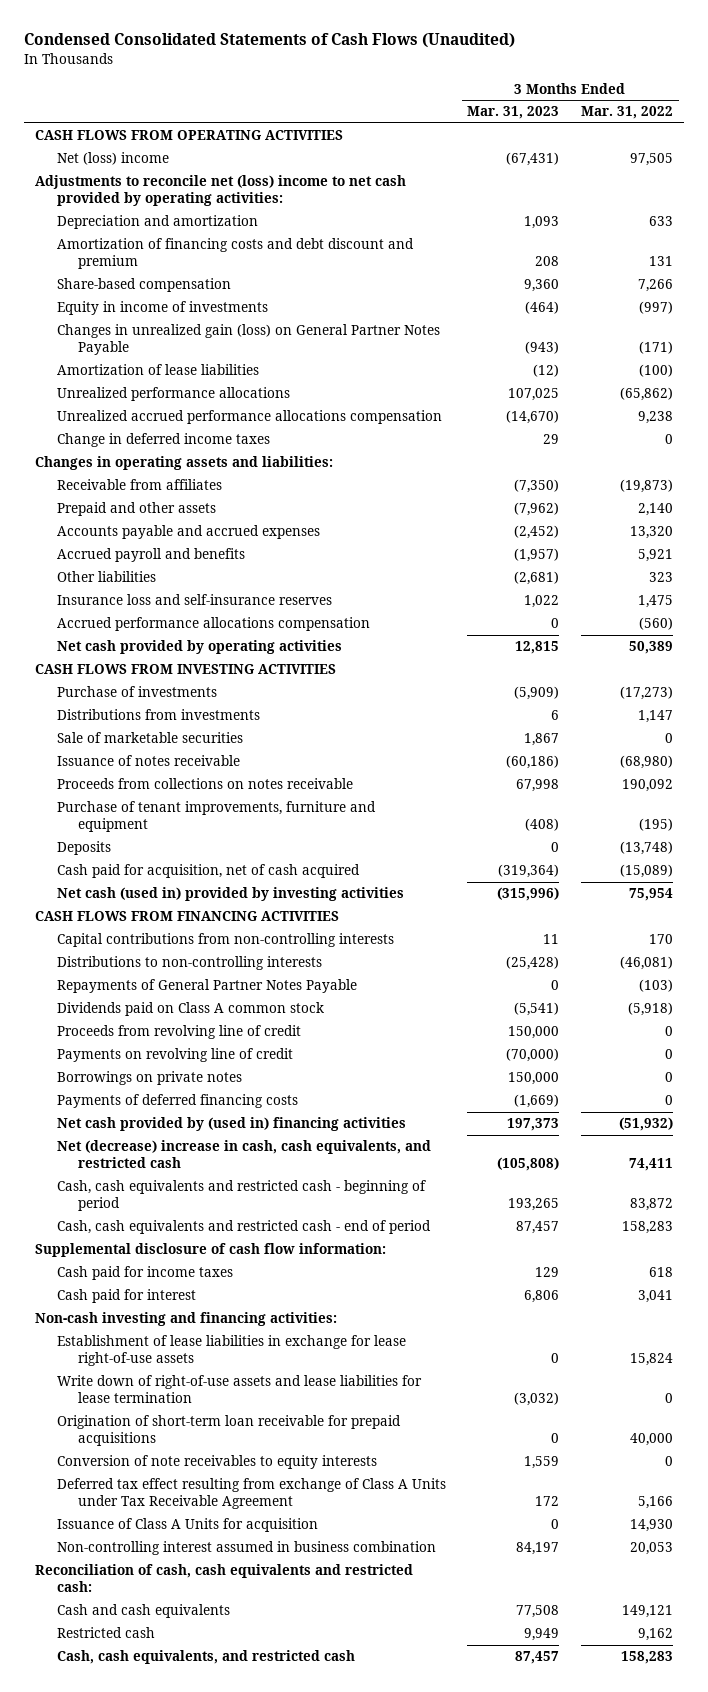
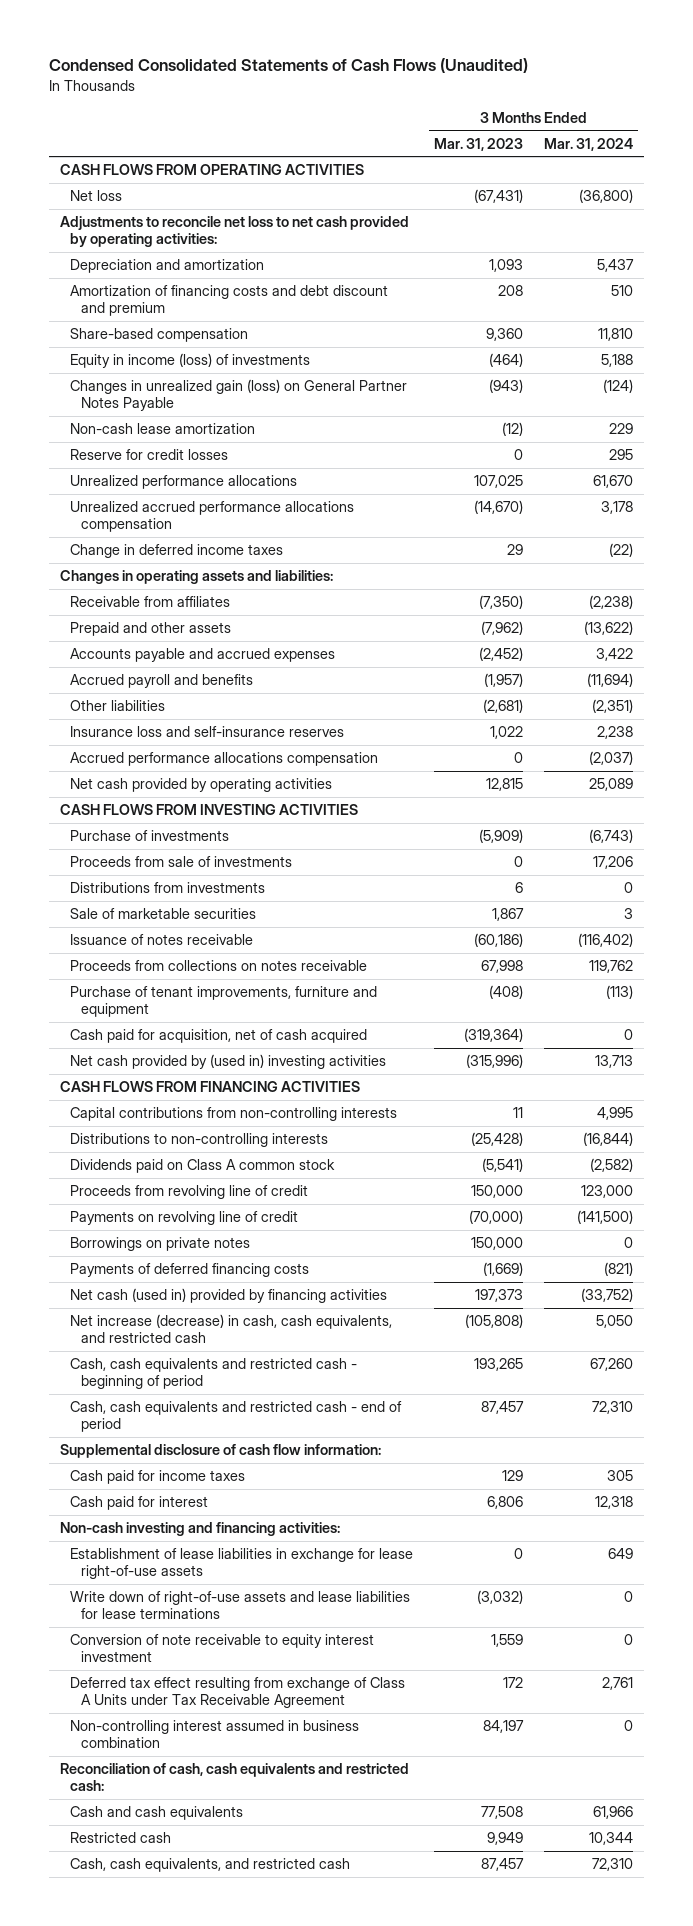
[581,106,674,120] Mar. 31, 2022 -> none
none -> [544,137,634,151] Mar. 31, 2024
[56,152,169,166] Net (loss) income -> [70,190,123,202] Net loss
[35,175,407,207] Adjustments to reconcile net (loss) income to net cash provided by operating activities: -> [59,216,409,248] Adjustments to reconcile net loss to net cash provided by operating activities:
[56,301,268,316] Equity in income of investments -> [70,353,311,369] Equity in income (loss) of investments
[56,364,259,376] Amortization of lease liabilities -> [70,423,256,435] Non-cash lease amortization
none -> [70,449,229,461] Reserve for credit losses
none -> [70,856,293,868] Proceeds from sale of investments
[56,841,111,856] Deposits -> none
[56,887,404,902] Net cash (used in) provided by investing activities -> [70,1054,387,1070] Net cash provided by (used in) investing activities
[56,979,357,994] Repayments of General Partner Notes Payable -> none
[56,1117,406,1132] Net cash provided by (used in) financing activities -> [70,1288,388,1304] Net cash (used in) provided by financing activities
[56,1140,431,1169] Net (decrease) increase in cash, cash equivalents, and restricted cash -> [70,1314,393,1344] Net increase (decrease) in cash, cash equivalents, and restricted cash
[56,1415,401,1447] Origination of short-term loan receivable for prepaid acquisitions -> none
[56,1375,422,1404] Write down of right-of-use assets and lease liabilities for lease termination -> [70,1591,411,1620] Write down of right-of-use assets and lease liabilities for lease terminations
[56,1455,377,1470] Conversion of note receivables to equity interests -> [70,1634,375,1663] Conversion of note receivable to equity interest investment
[56,1518,318,1533] Issuance of Class A Units for acquisition -> none

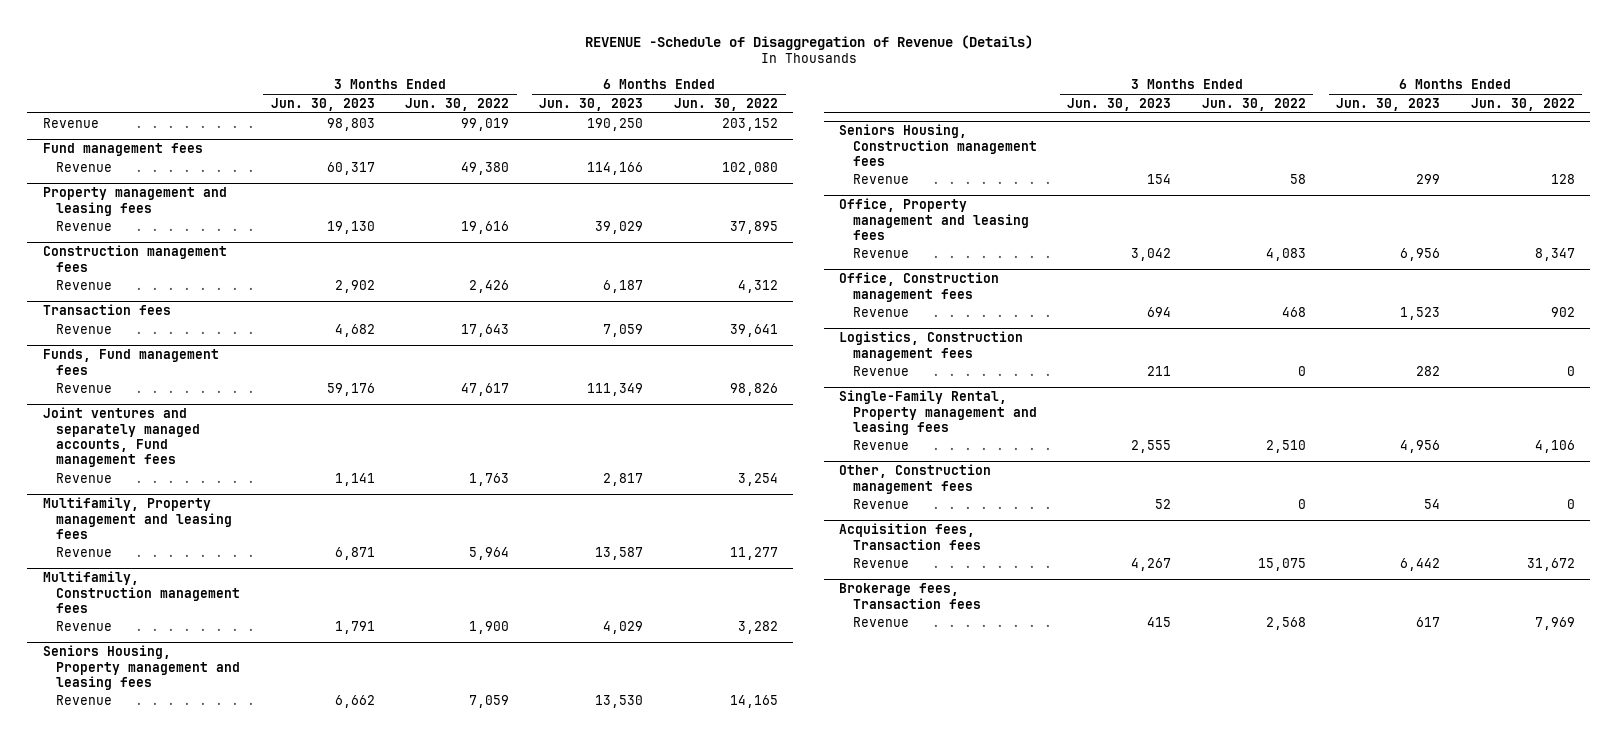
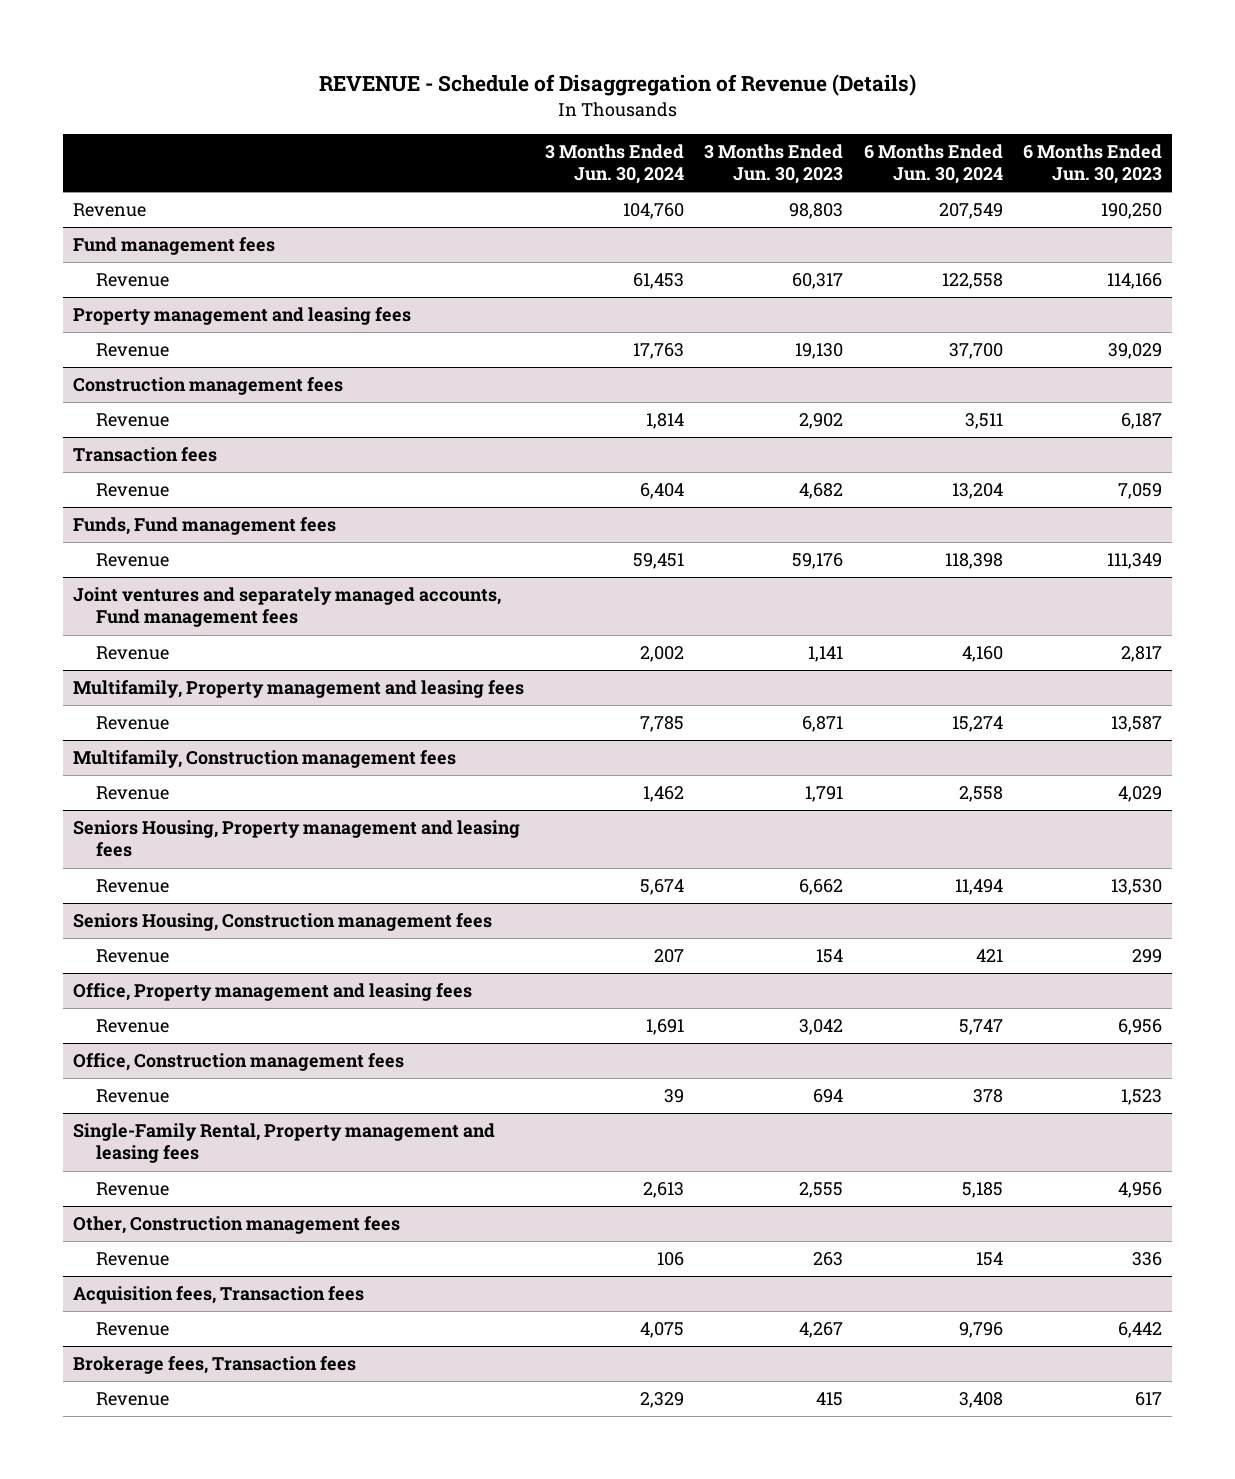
[584,34,1033,50] REVENUE -Schedule of Disaggregation of Revenue (Details) -> [318,74,916,97] REVENUE - Schedule of Disaggregation of Revenue (Details)
[405,97,510,111] Jun. 30, 2022 -> none
[673,97,778,111] Jun. 30, 2022 -> none
none -> [544,143,684,185] 3 Months Ended Jun. 30, 2024
none -> [863,143,1003,185] 6 Months Ended Jun. 30, 2024
[839,331,1024,361] Logistics, Construction management fees -> none
[852,365,909,376] Revenue -> none
[1155,498,1172,509] 52 -> [813,1252,844,1267] 263
[1424,498,1441,509] 54 -> [1132,1252,1163,1267] 336

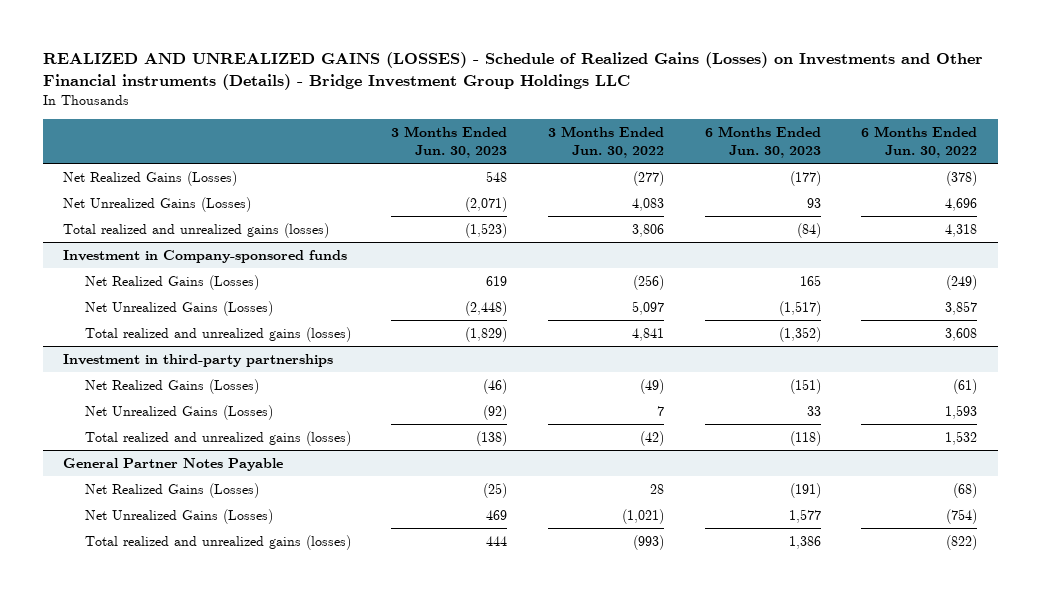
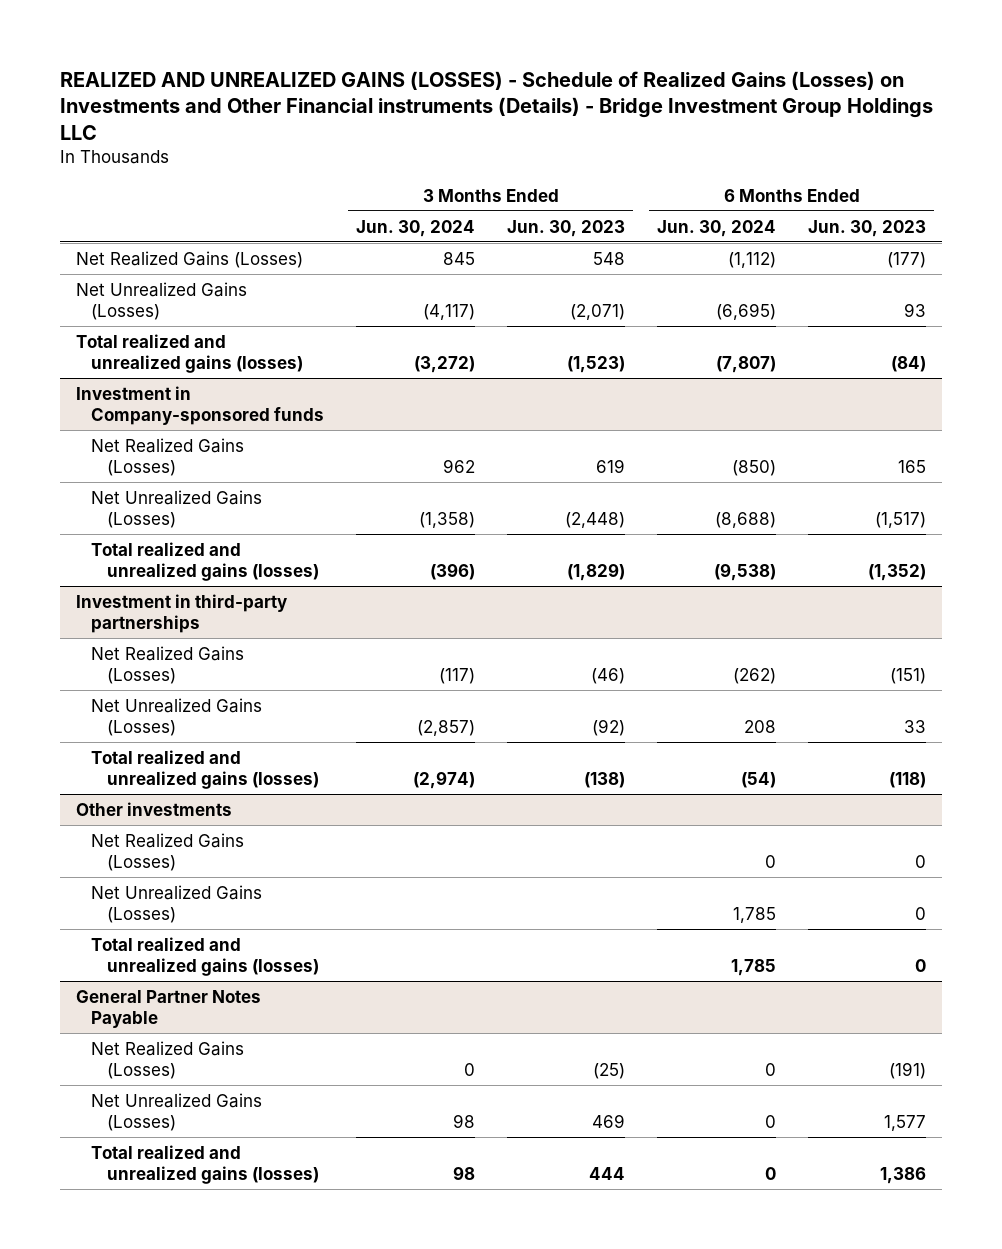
[548,126,665,159] 3 Months Ended Jun. 30, 2022 -> none
[861,126,978,159] 6 Months Ended Jun. 30, 2022 -> none
none -> [356,219,476,237] Jun. 30, 2024
none -> [657,219,777,237] Jun. 30, 2024
none -> [75,801,232,816] Other investments
none -> [91,832,245,871] Net Realized Gains (Losses)
none -> [91,884,263,923] Net Unrealized Gains (Losses)
none -> [91,936,319,976] Total realized and unrealized gains (losses)

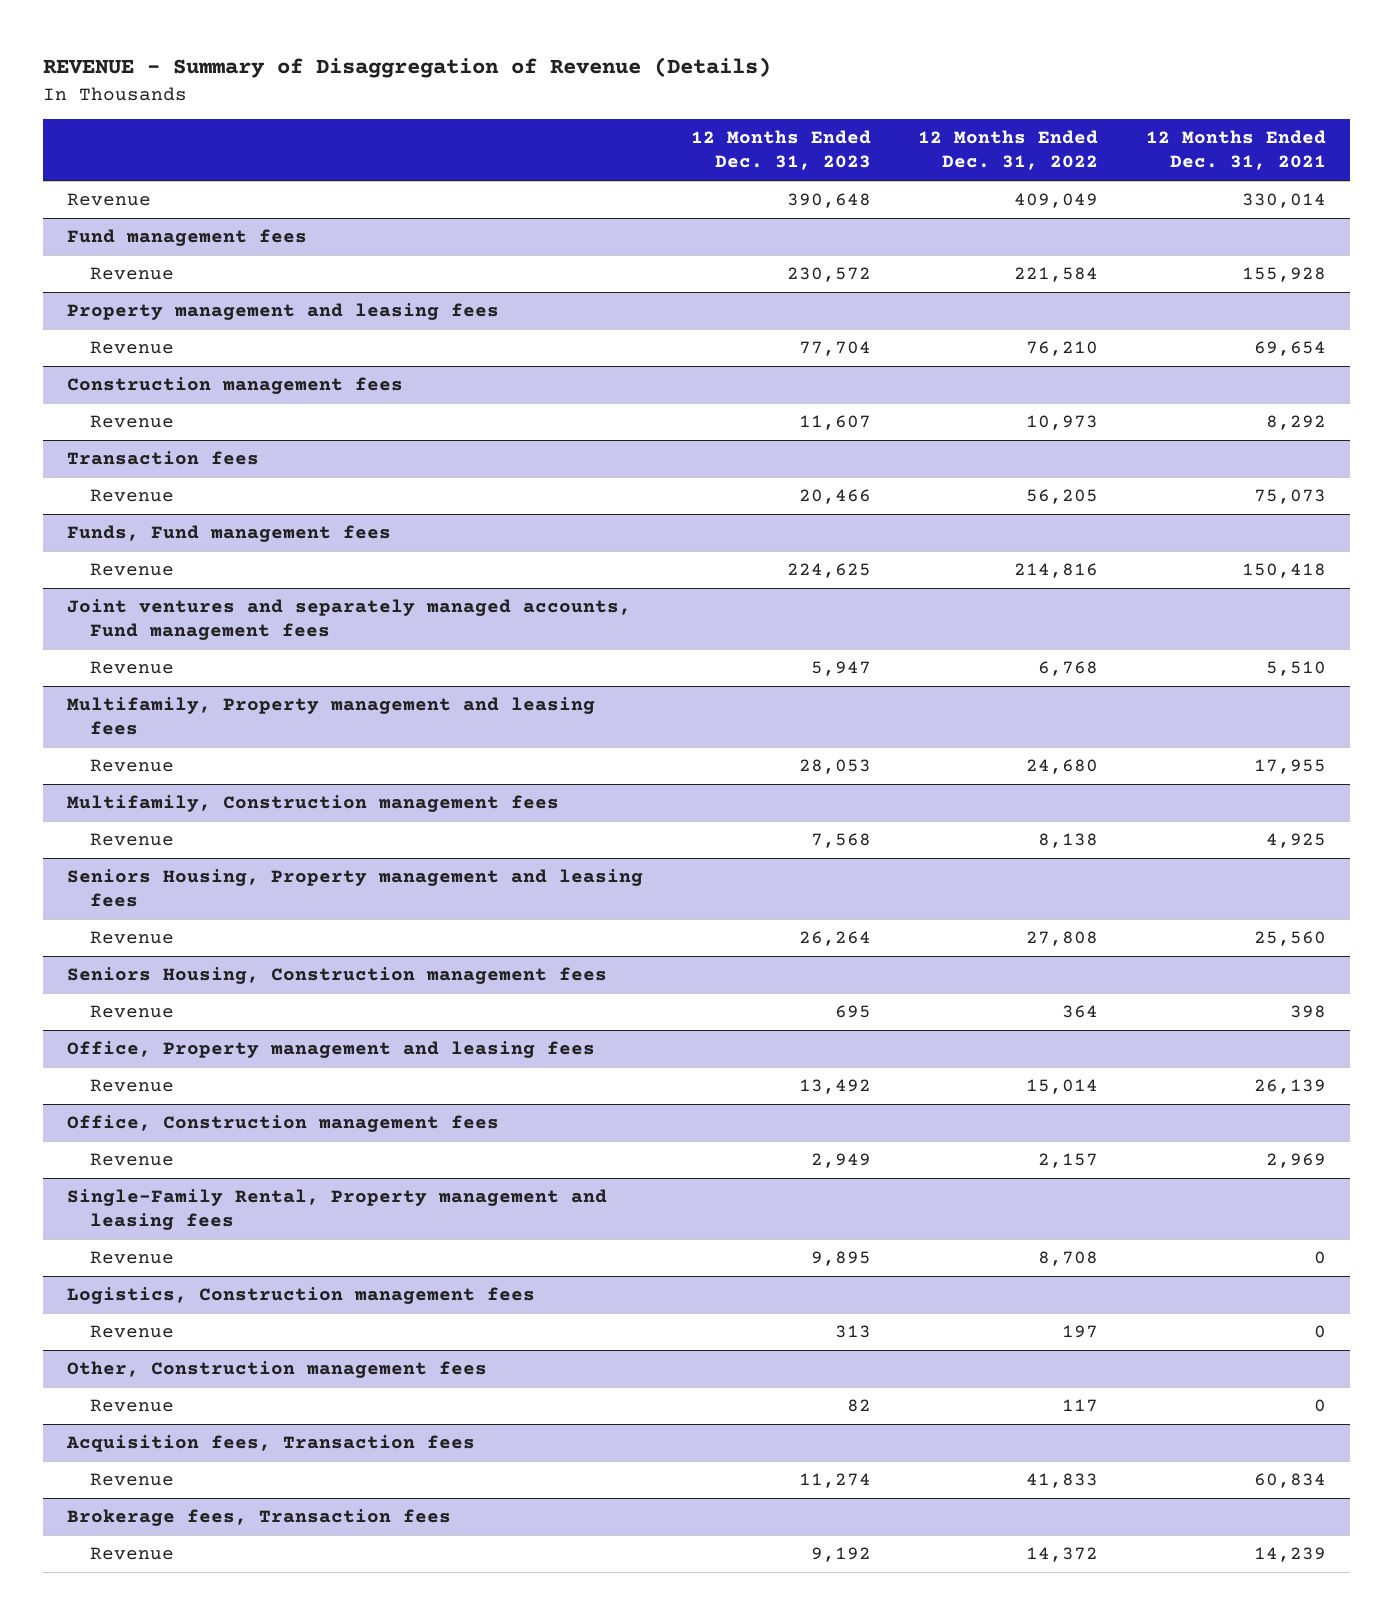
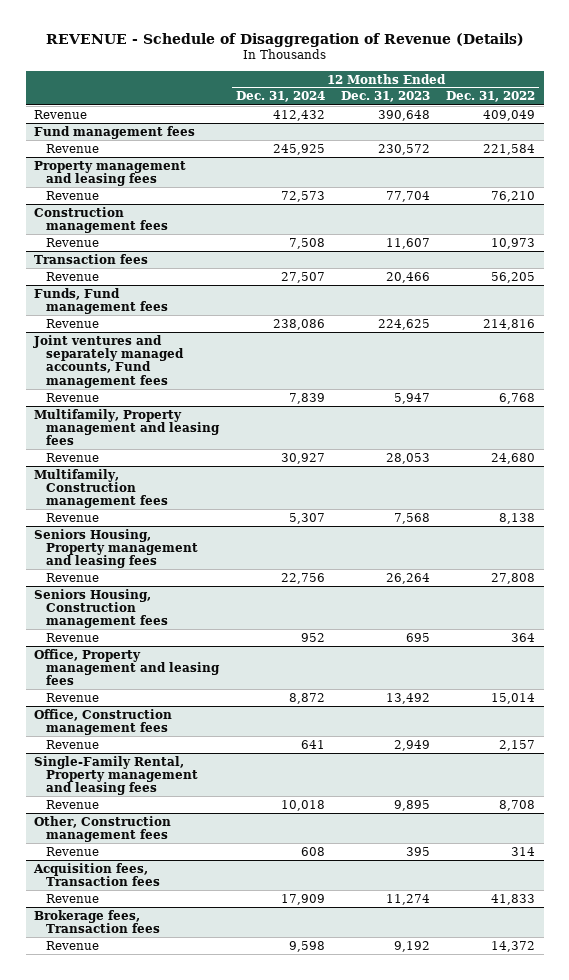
[42,57,771,79] REVENUE - Summary of Disaggregation of Revenue (Details) -> [45,32,524,47] REVENUE - Schedule of Disaggregation of Revenue (Details)
[1146,130,1327,171] 12 Months Ended Dec. 31, 2021 -> none
none -> [235,91,325,103] Dec. 31, 2024
[66,1287,535,1305] Logistics, Construction management fees -> none
[90,1325,175,1339] Revenue -> none
[846,1399,871,1413] 82 -> [406,846,431,856] 395
[1062,1399,1099,1413] 117 -> [511,846,536,856] 314

